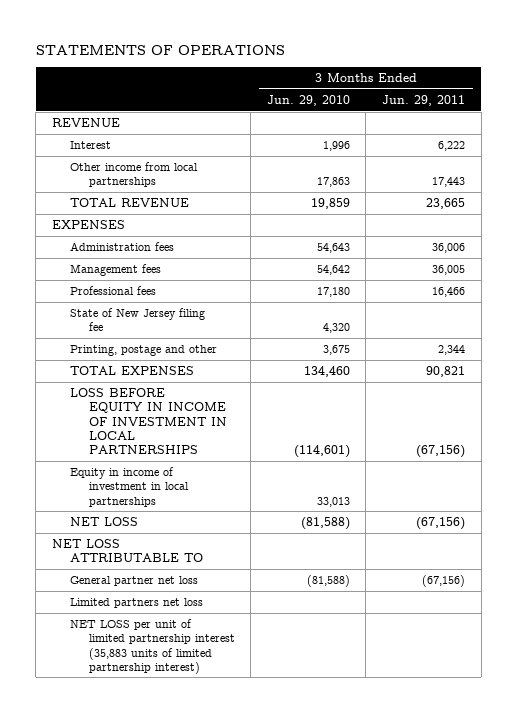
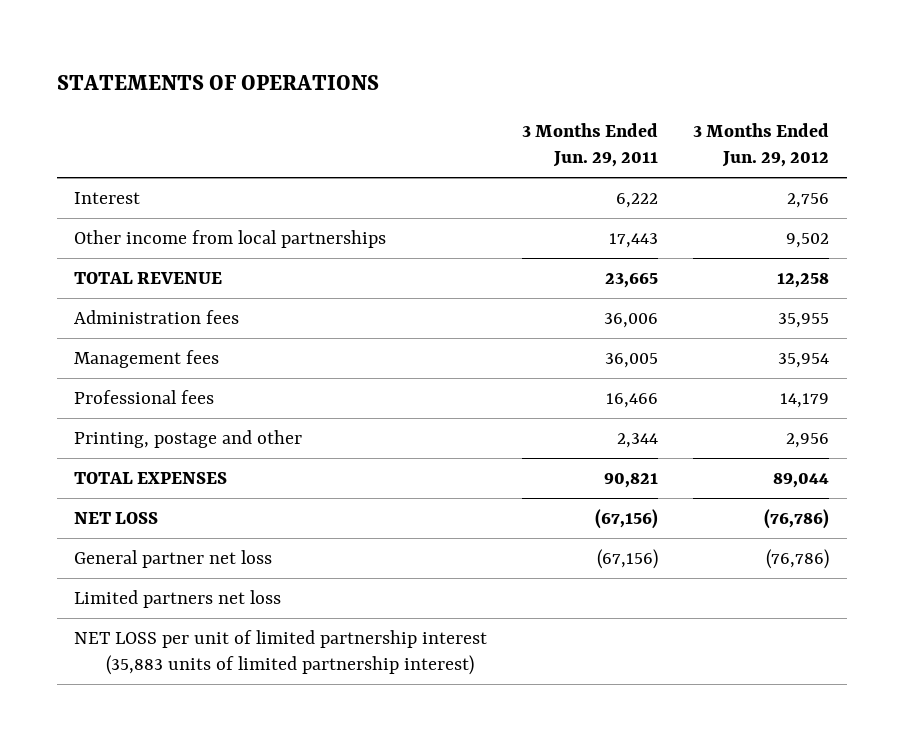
[266,94,350,106] Jun. 29, 2010 -> none
none -> [693,122,830,168] 3 Months Ended Jun. 29, 2012
[51,118,120,128] REVENUE -> none
[51,220,125,230] EXPENSES -> none
[70,308,206,332] State of New Jersey filing fee -> none
[70,388,227,454] LOSS BEFORE EQUITY IN INCOME OF INVESTMENT IN LOCAL PARTNERSHIPS -> none
[70,467,189,507] Equity in income of investment in local partnerships -> none
[51,539,204,563] NET LOSS ATTRIBUTABLE TO -> none

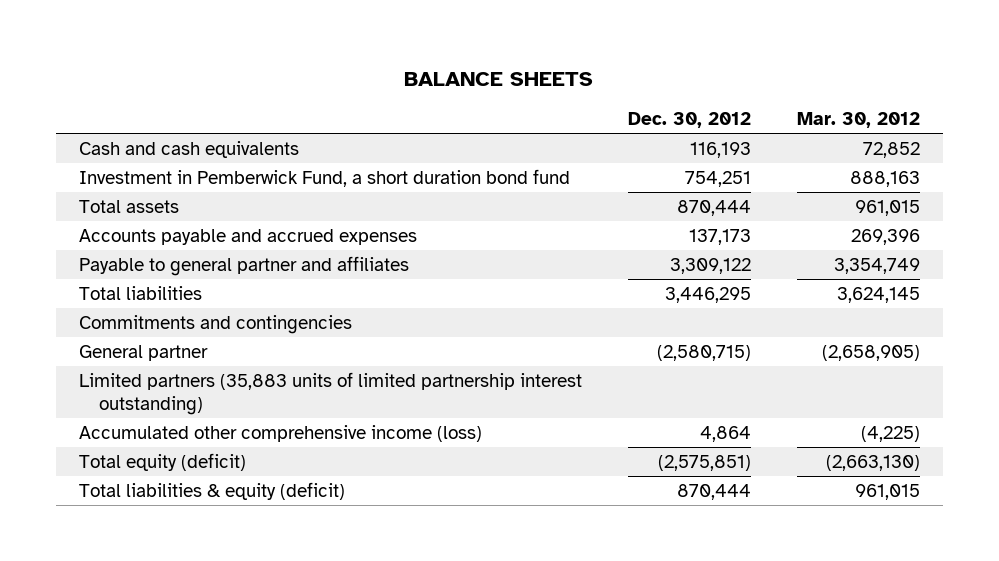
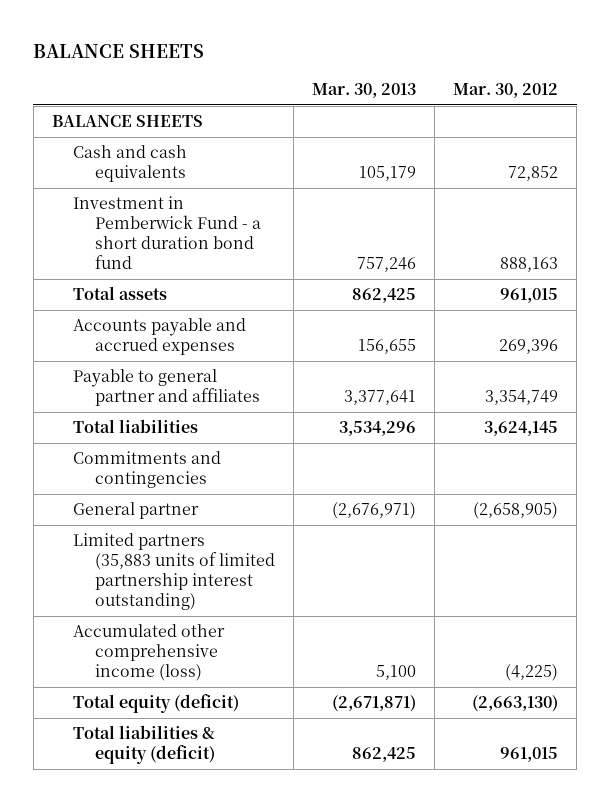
[627,112,751,129] Dec. 30, 2012 -> none
none -> [312,82,417,98] Mar. 30, 2013
none -> [51,115,203,128] BALANCE SHEETS
[78,168,570,187] Investment in Pemberwick Fund, a short duration bond fund -> [73,196,262,270] Investment in Pemberwick Fund - a short duration bond fund

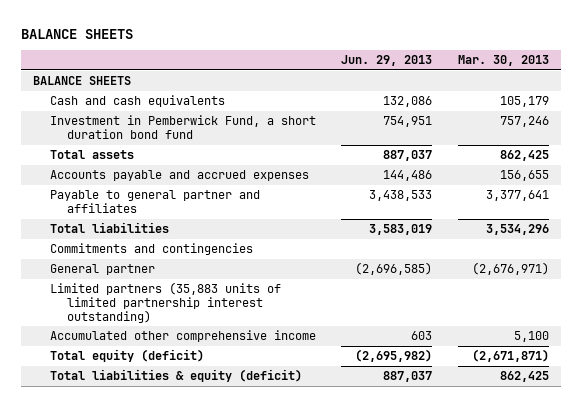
[453,82,559,98] Mar. 30, 2012 -> none
none -> [341,55,433,67] Jun. 29, 2013
[73,196,262,270] Investment in Pemberwick Fund - a short duration bond fund -> [50,115,317,139] Investment in Pemberwick Fund, a short duration bond fund
[73,624,226,682] Accumulated other comprehensive income (loss) -> [50,330,317,343] Accumulated other comprehensive income

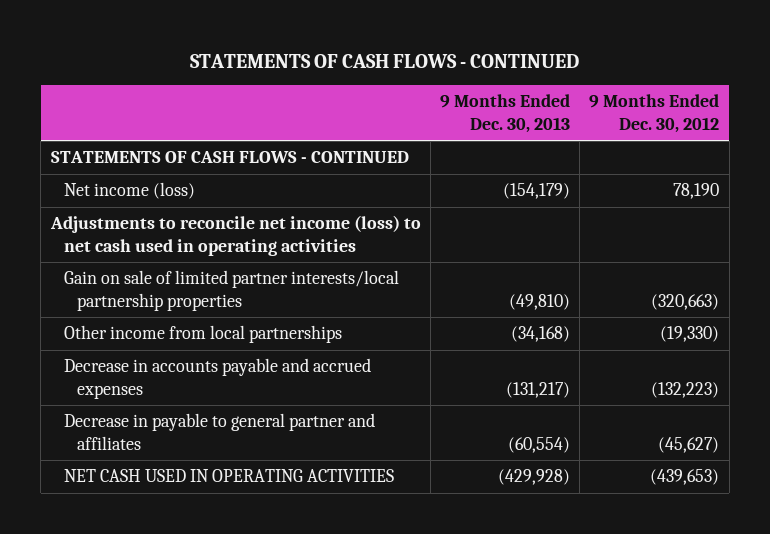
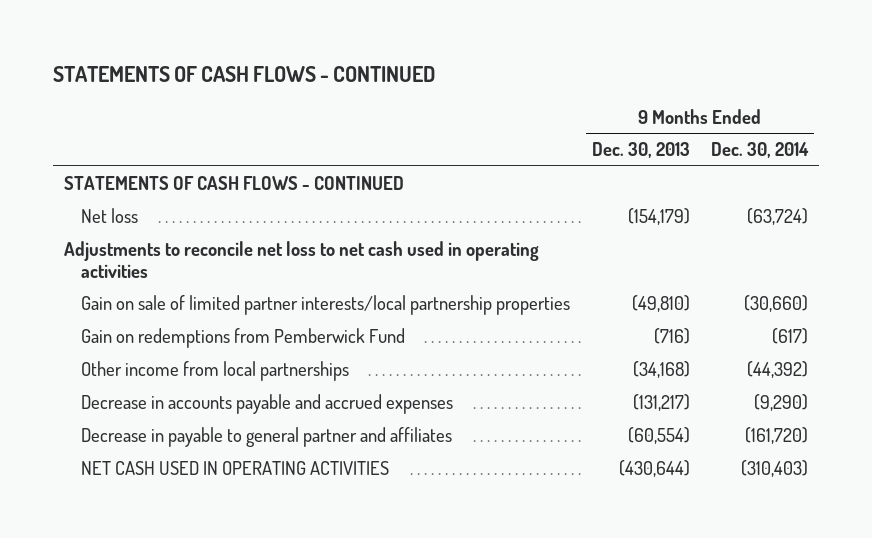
[589,94,720,133] 9 Months Ended Dec. 30, 2012 -> none
none -> [711,142,810,159] Dec. 30, 2014
[63,182,195,200] Net income (loss) -> [80,208,138,224] Net loss
[49,215,421,256] Adjustments to reconcile net income (loss) to net cash used in operating activities -> [64,241,540,278] Adjustments to reconcile net loss to net cash used in operating activities
none -> [80,328,405,349] Gain on redemptions from Pemberwick Fund
[497,469,570,486] (429,928) -> [618,460,690,478] (430,644)

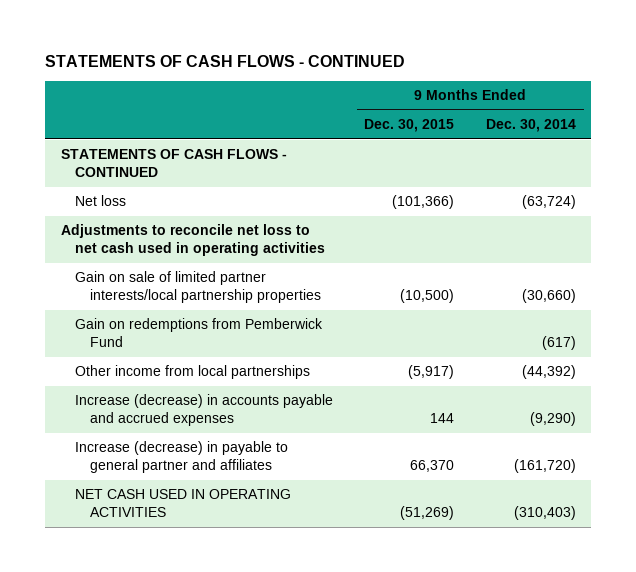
[591,142,690,159] Dec. 30, 2013 -> none
none -> [364,119,455,133] Dec. 30, 2015
[80,394,453,415] Decrease in accounts payable and accrued expenses -> [75,394,334,427] Increase (decrease) in accounts payable and accrued expenses
[80,427,452,448] Decrease in payable to general partner and affiliates -> [75,441,289,474] Increase (decrease) in payable to general partner and affiliates

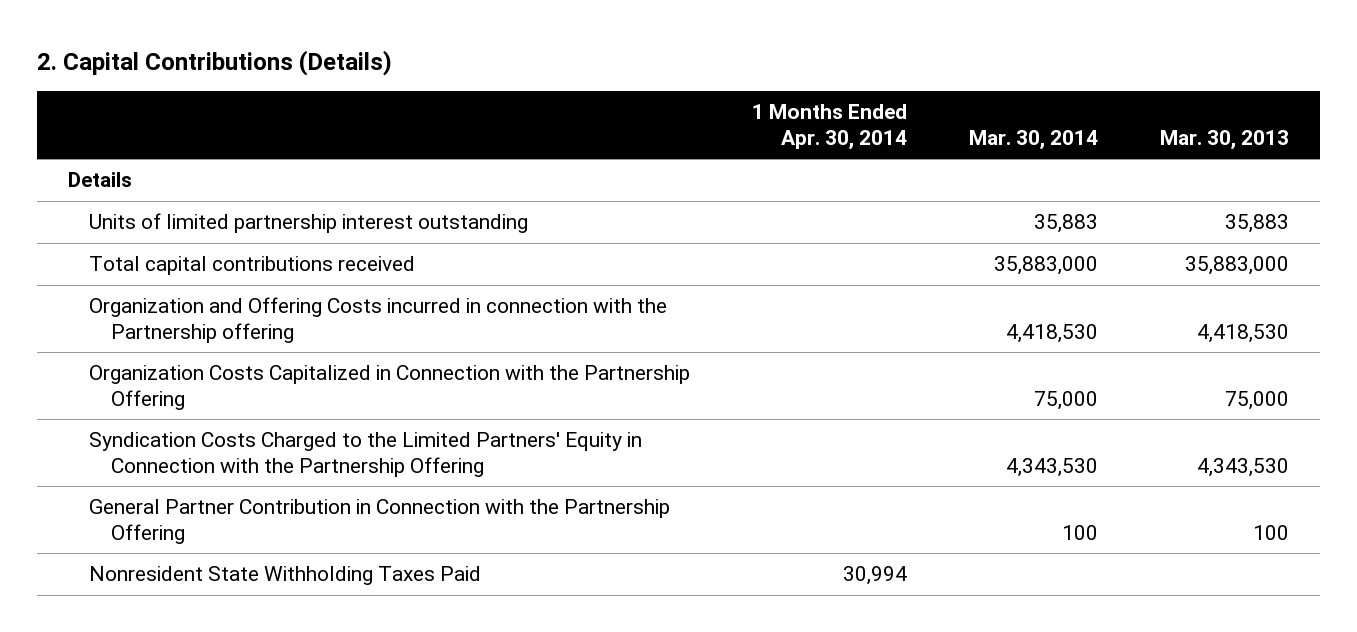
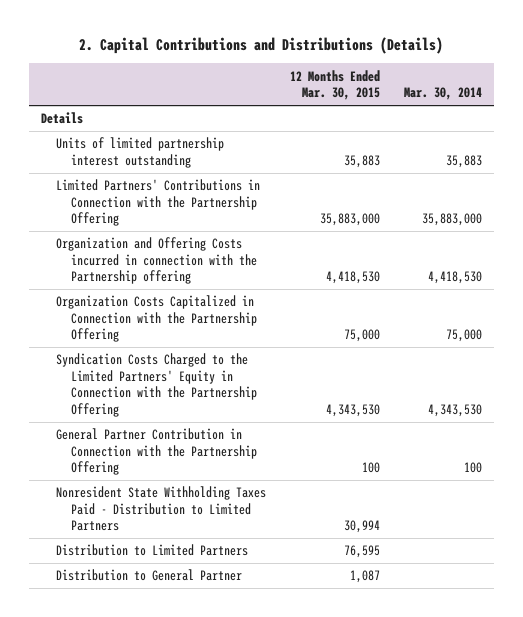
[36,49,392,76] 2. Capital Contributions (Details) -> [79,36,444,54] 2. Capital Contributions and Distributions (Details)
[752,103,908,150] 1 Months Ended Apr. 30, 2014 -> none
[1159,129,1289,150] Mar. 30, 2013 -> none
none -> [289,69,380,101] 12 Months Ended Mar. 30, 2015
[89,256,416,276] Total capital contributions received -> [55,179,260,227] Limited Partners' Contributions in Connection with the Partnership Offering
[89,566,482,586] Nonresident State Withholding Taxes Paid -> [55,486,266,532] Nonresident State Withholding Taxes Paid - Distribution to Limited Partners
none -> [55,544,248,557] Distribution to Limited Partners
none -> [55,569,242,582] Distribution to General Partner

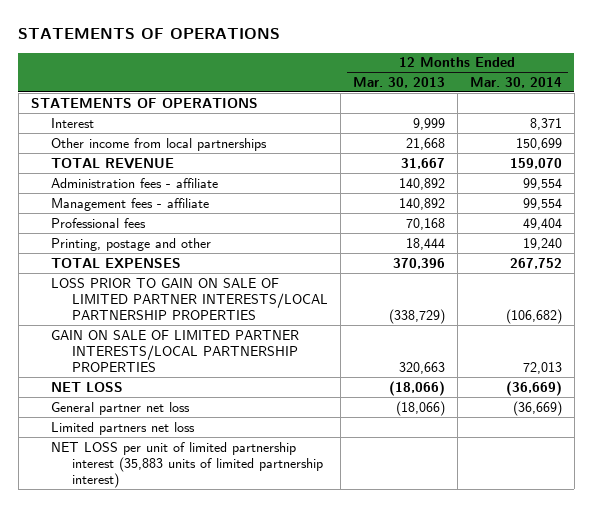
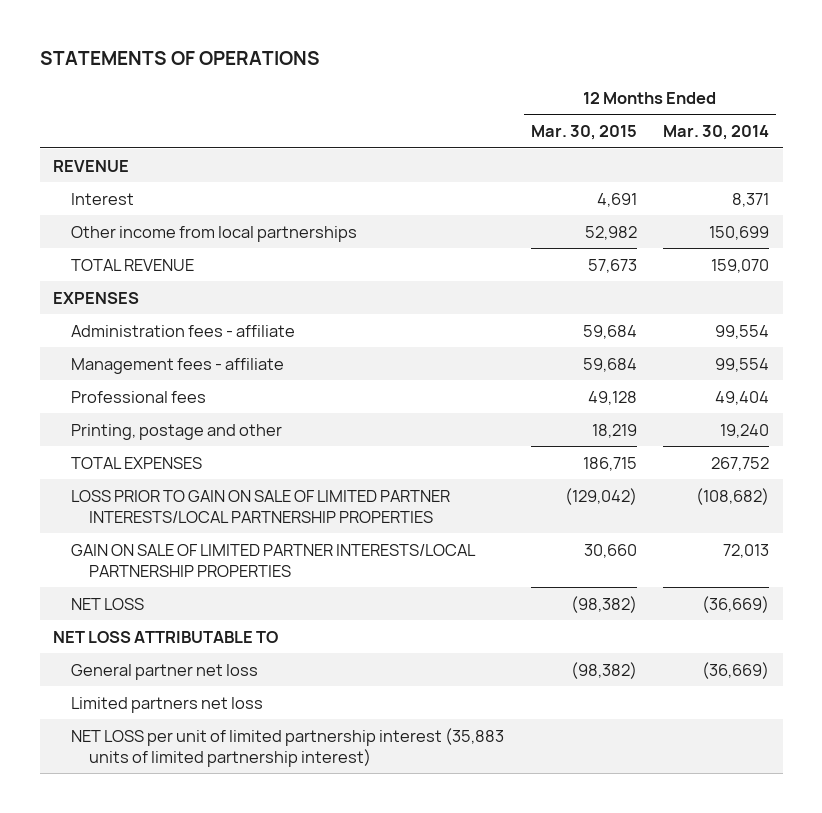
[352,76,445,88] Mar. 30, 2013 -> none
none -> [530,125,637,141] Mar. 30, 2015
[30,97,258,108] STATEMENTS OF OPERATIONS -> none
none -> [52,159,129,172] REVENUE
none -> [52,291,139,304] EXPENSES
[505,309,562,325] (106,682) -> [696,487,770,505] (108,682)
none -> [52,630,278,643] NET LOSS ATTRIBUTABLE TO

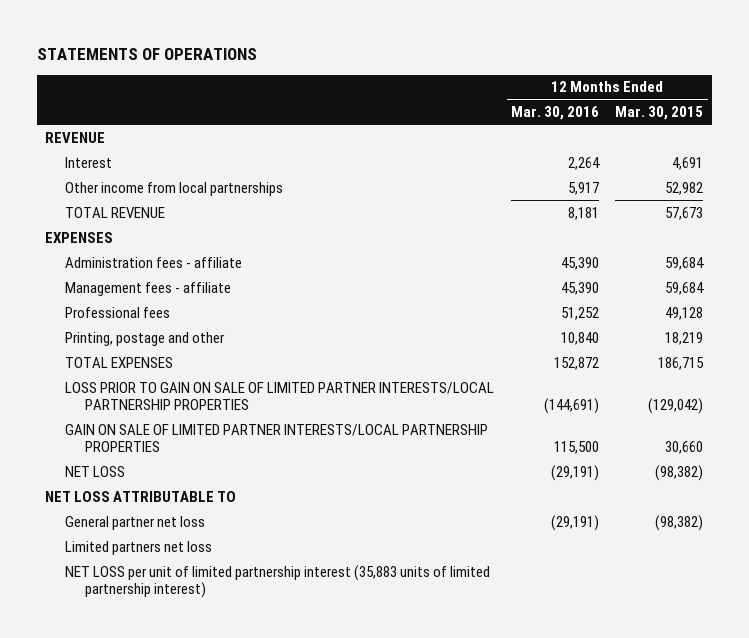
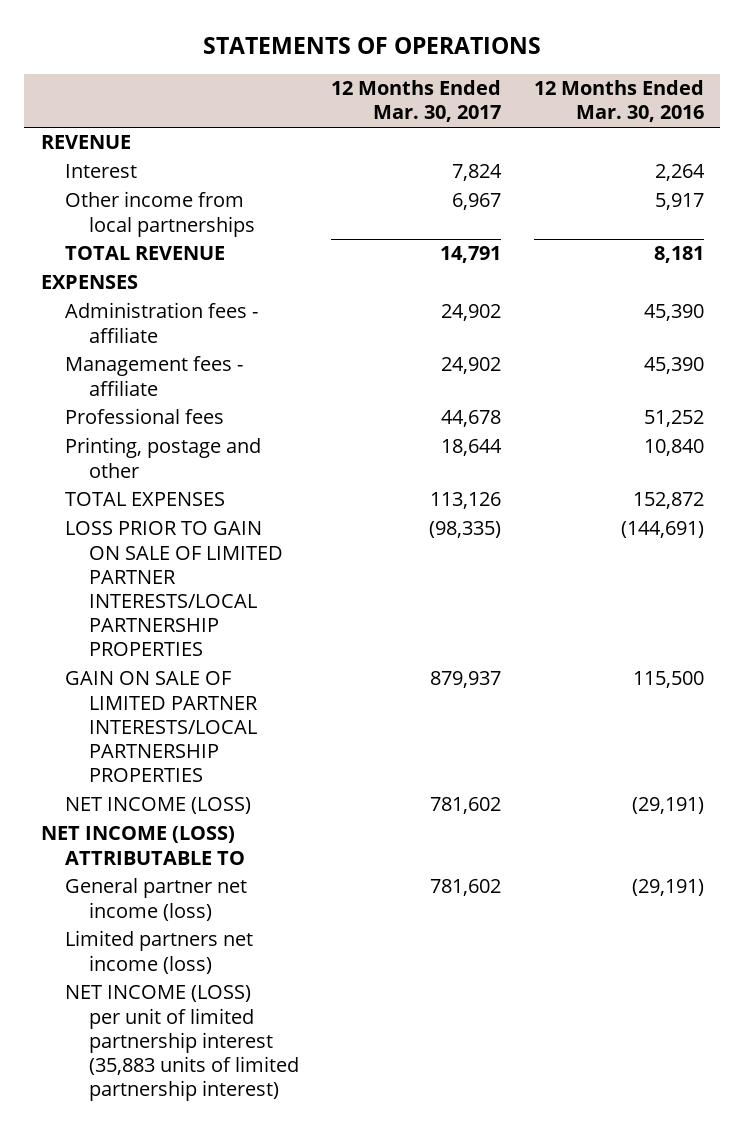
[615,106,704,121] Mar. 30, 2015 -> none
none -> [331,80,502,123] 12 Months Ended Mar. 30, 2017
[65,465,126,477] NET LOSS -> [64,797,251,815] NET INCOME (LOSS)
[45,490,237,502] NET LOSS ATTRIBUTABLE TO -> [40,826,245,865] NET INCOME (LOSS) ATTRIBUTABLE TO
[65,515,206,530] General partner net loss -> [64,878,247,921] General partner net income (loss)
[65,540,213,555] Limited partners net loss -> [64,930,253,974] Limited partners net income (loss)
[65,564,491,599] NET LOSS per unit of limited partnership interest (35,883 units of limited partnership interest) -> [64,985,300,1101] NET INCOME (LOSS) per unit of limited partnership interest (35,883 units of limited partnership interest)

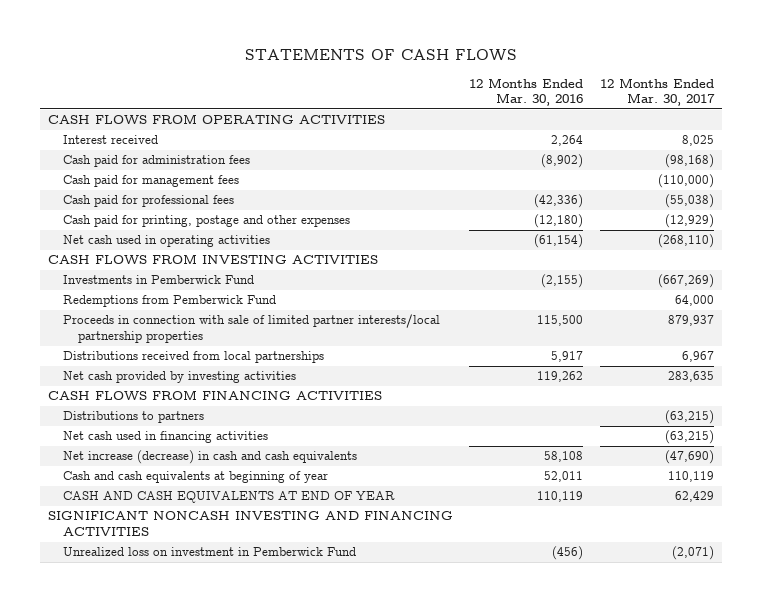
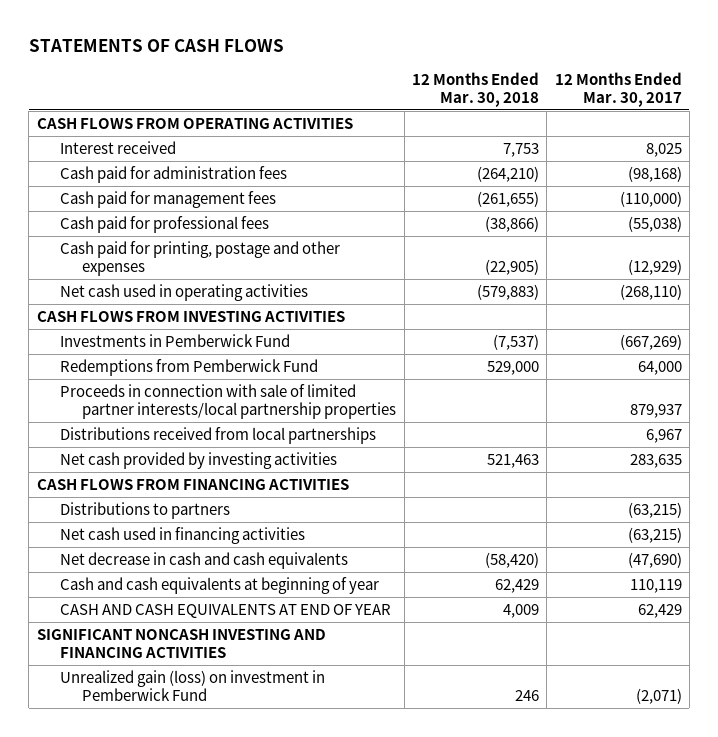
[469,77,584,107] 12 Months Ended Mar. 30, 2016 -> none
none -> [412,71,540,107] 12 Months Ended Mar. 30, 2018
[62,450,357,465] Net increase (decrease) in cash and cash equivalents -> [59,551,348,569] Net decrease in cash and cash equivalents
[62,547,356,557] Unrealized loss on investment in Pemberwick Fund -> [59,669,325,701] Unrealized gain (loss) on investment in Pemberwick Fund

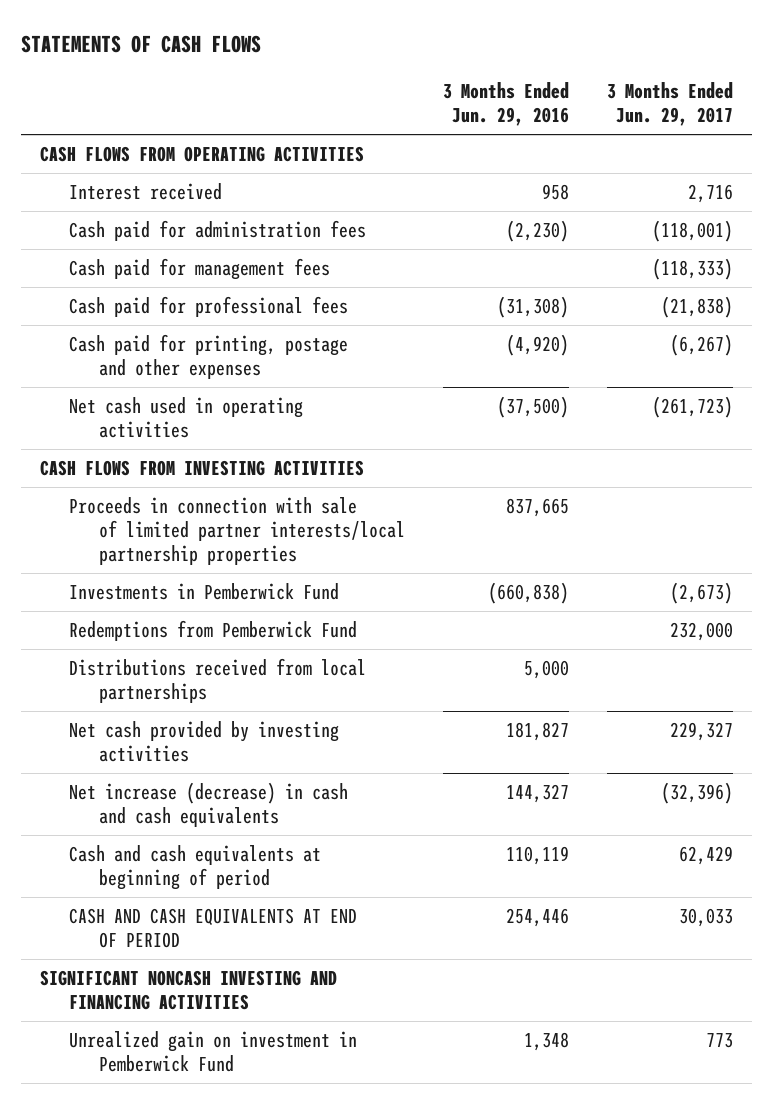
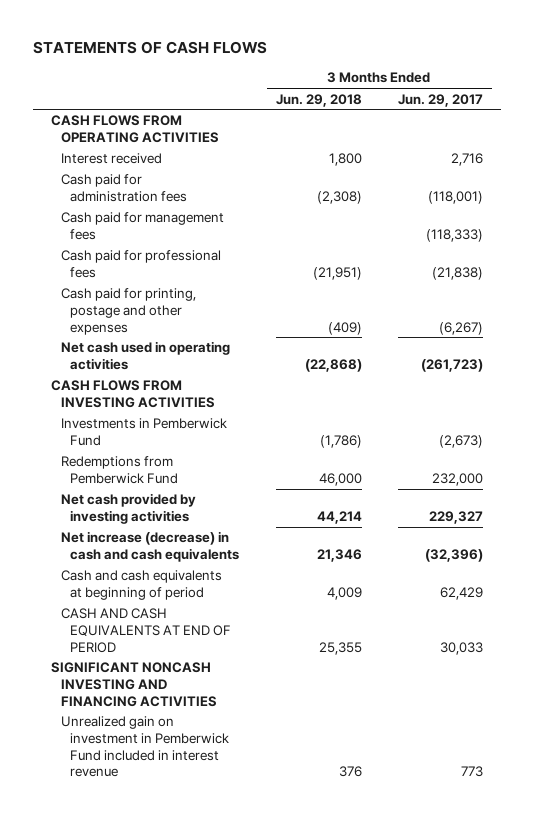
[443,82,570,127] 3 Months Ended Jun. 29, 2016 -> none
none -> [275,93,362,107] Jun. 29, 2018
[69,497,405,565] Proceeds in connection with sale of limited partner interests/local partnership properties -> none
[69,658,367,703] Distributions received from local partnerships -> none
[69,1031,358,1072] Unrealized gain on investment in Pemberwick Fund -> [60,716,230,778] Unrealized gain on investment in Pemberwick Fund included in interest revenue

